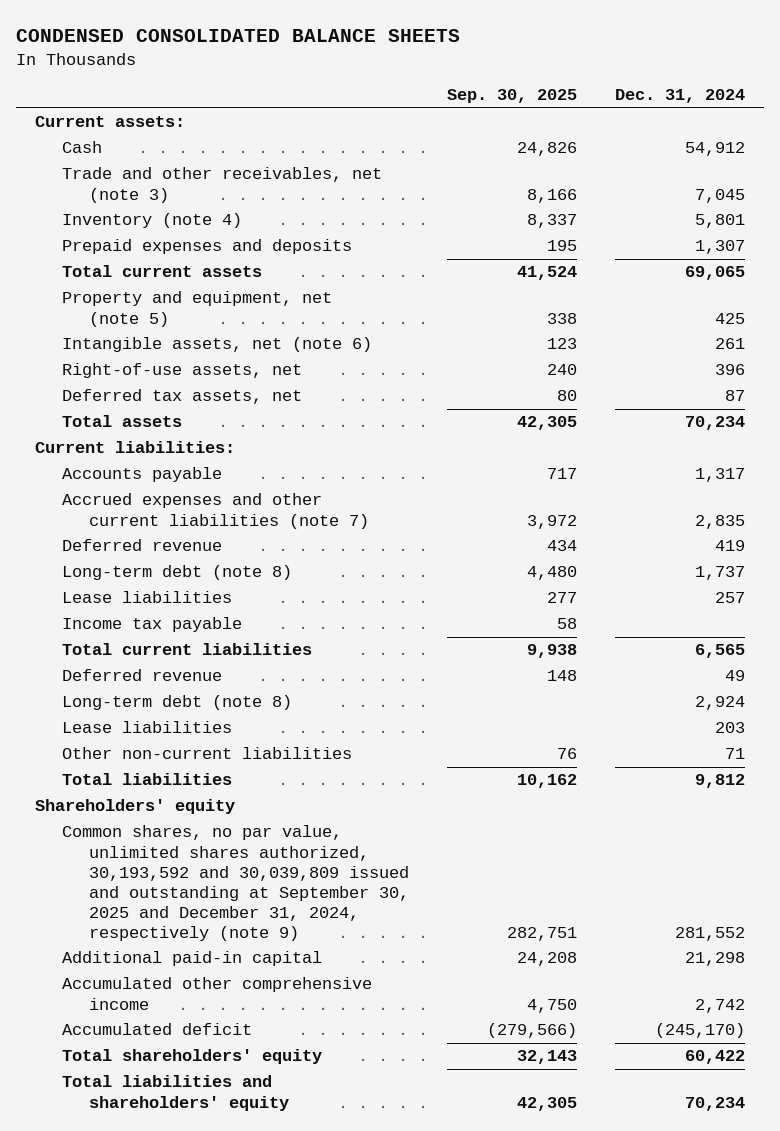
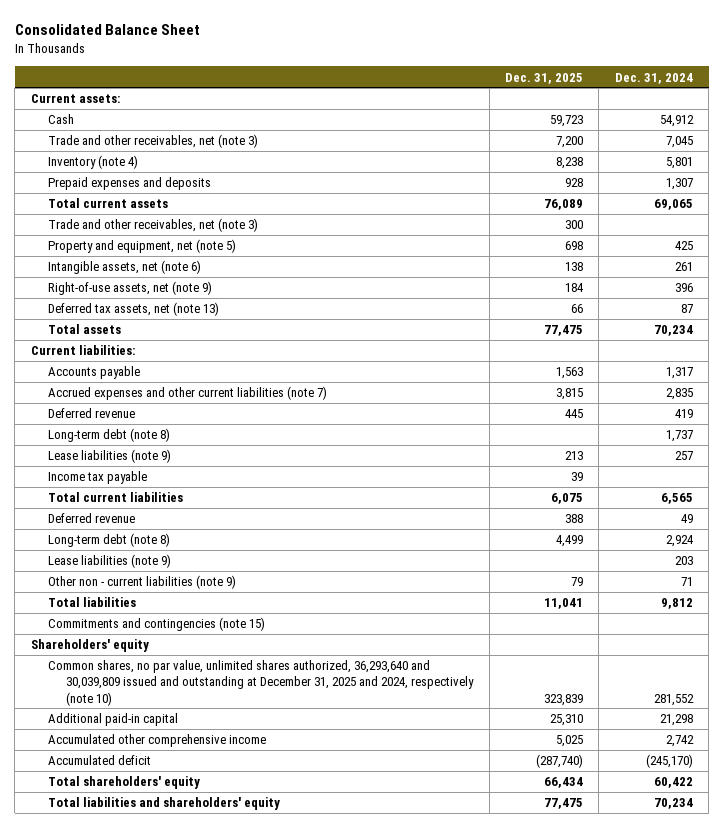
[15,29,460,43] CONDENSED CONSOLIDATED BALANCE SHEETS -> [14,24,200,36] Consolidated Balance Sheet
[446,89,577,104] Sep. 30, 2025 -> none
none -> [505,72,584,84] Dec. 31, 2025
none -> [48,218,259,233] Trade and other receivables, net (note 3)
[61,363,302,379] Right-of-use assets, net -> [48,281,213,296] Right-of-use assets, net (note 9)
[61,389,302,405] Deferred tax assets, net -> [48,302,220,317] Deferred tax assets, net (note 13)
[61,591,232,604] Lease liabilities -> [48,449,172,464] Lease liabilities (note 9)
[61,721,232,734] Lease liabilities -> [48,554,172,569] Lease liabilities (note 9)
[61,747,352,760] Other non-current liabilities -> [48,575,237,590] Other non - current liabilities (note 9)
none -> [48,617,266,632] Commitments and contingencies (note 15)
[61,825,409,941] Common shares, no par value, unlimited shares authorized, 30,193,592 and 30,039,809 issued and outstanding at September 30, 2025 and December 31, 2024, respectively (note 9) -> [48,660,475,706] Common shares, no par value, unlimited shares authorized, 36,293,640 and 30,039,809 issued and outstanding at December 31, 2025 and 2024, respectively (note 10)

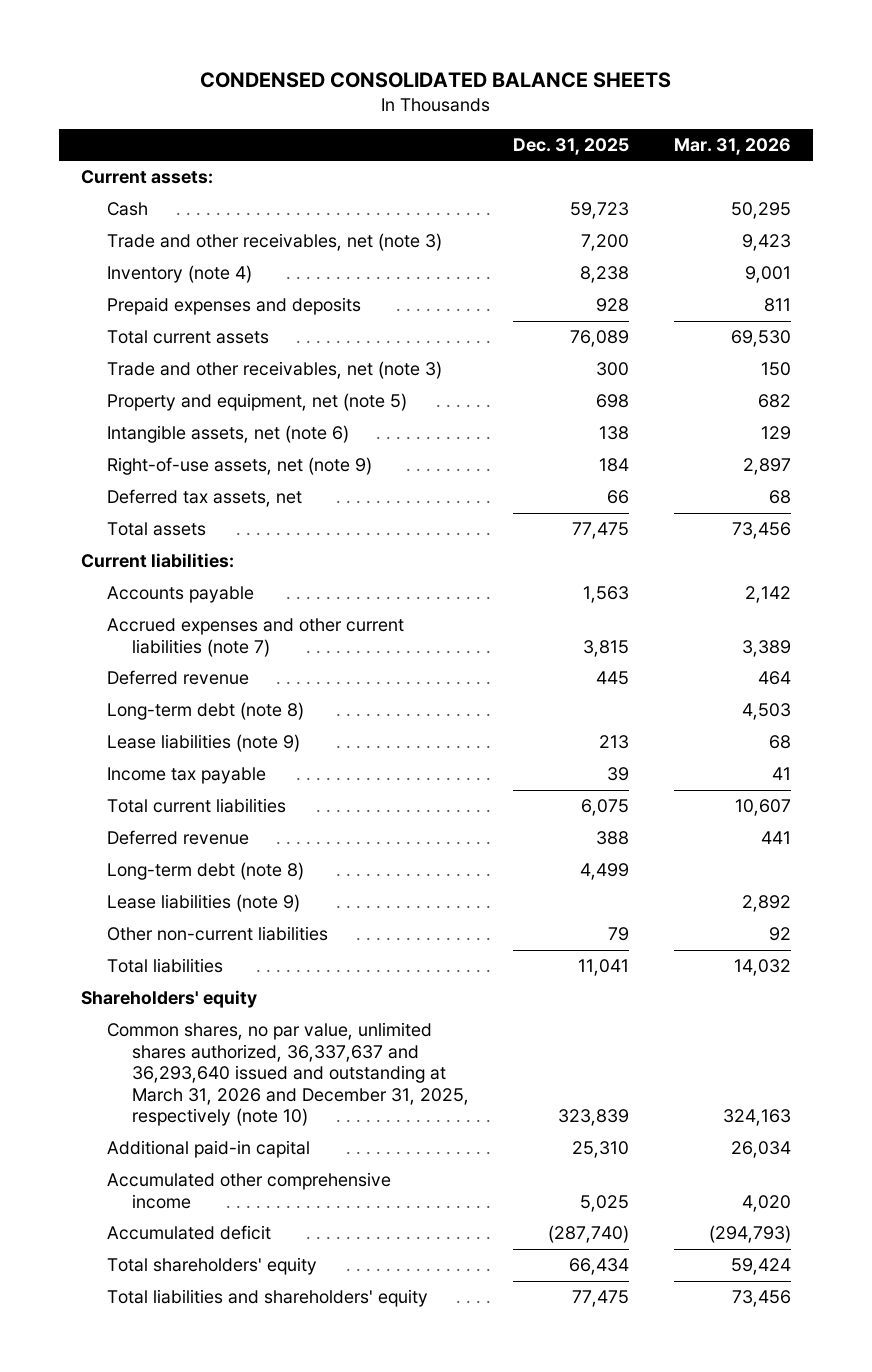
[14,24,200,36] Consolidated Balance Sheet -> [199,71,671,88] CONDENSED CONSOLIDATED BALANCE SHEETS
[614,72,693,84] Dec. 31, 2024 -> none
none -> [673,137,791,155] Mar. 31, 2026
[48,302,220,317] Deferred tax assets, net (note 13) -> [106,489,302,508] Deferred tax assets, net
[48,575,237,590] Other non - current liabilities (note 9) -> [106,926,328,942] Other non-current liabilities
[48,617,266,632] Commitments and contingencies (note 15) -> none
[48,660,475,706] Common shares, no par value, unlimited shares authorized, 36,293,640 and 30,039,809 issued and outstanding at December 31, 2025 and 2024, respectively (note 10) -> [106,1022,470,1127] Common shares, no par value, unlimited shares authorized, 36,337,637 and 36,293,640 issued and outstanding at March 31, 2026 and December 31, 2025, respectively (note 10)

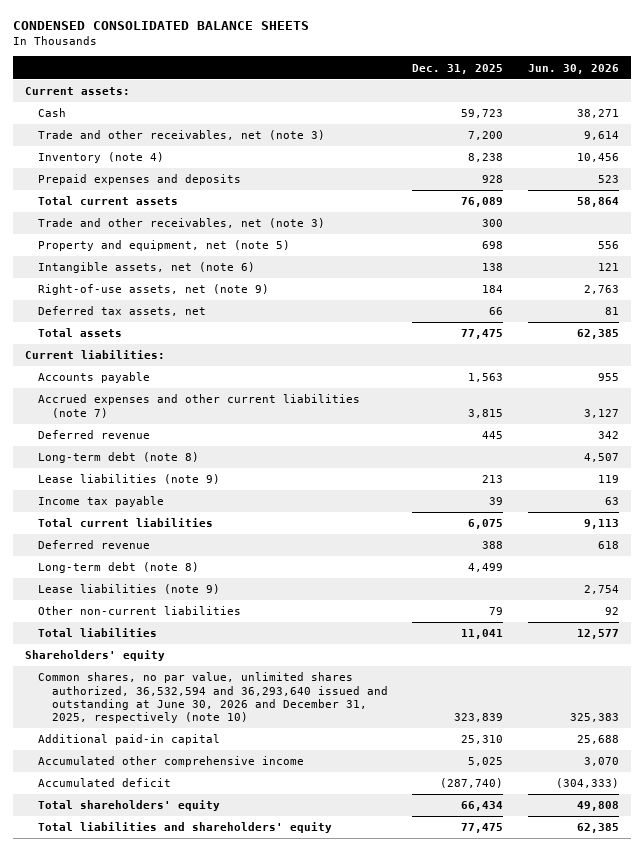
[673,137,791,155] Mar. 31, 2026 -> none
none -> [527,63,619,74] Jun. 30, 2026
[106,1022,470,1127] Common shares, no par value, unlimited shares authorized, 36,337,637 and 36,293,640 issued and outstanding at March 31, 2026 and December 31, 2025, respectively (note 10) -> [38,672,388,724] Common shares, no par value, unlimited shares authorized, 36,532,594 and 36,293,640 issued and outstanding at June 30, 2026 and December 31, 2025, respectively (note 10)

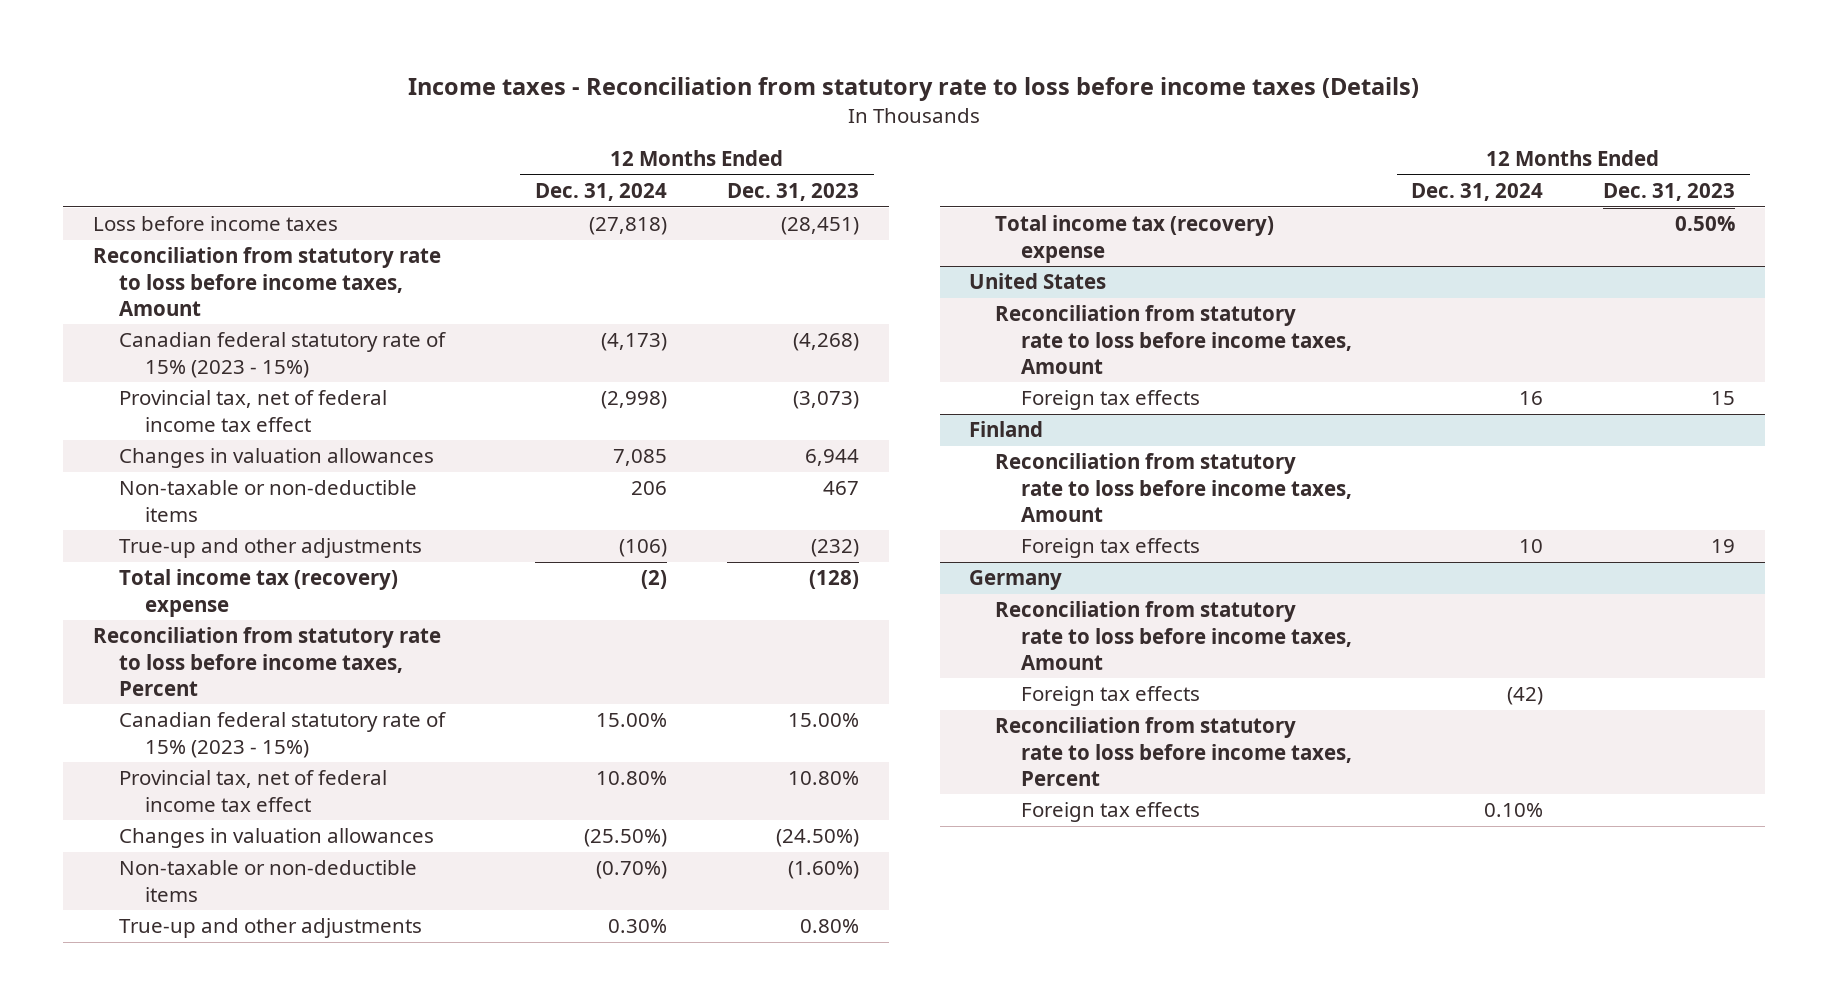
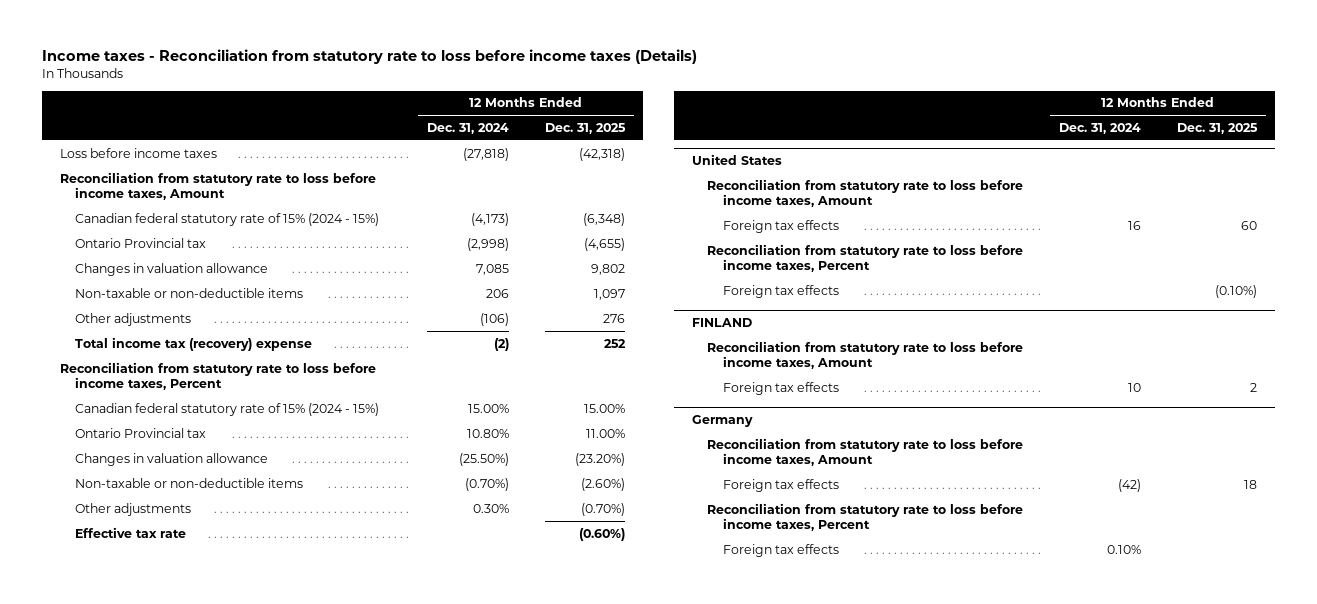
[726,183,859,202] Dec. 31, 2023 -> none
none -> [545,122,627,134] Dec. 31, 2025
[118,332,446,378] Canadian federal statutory rate of 15% (2023 - 15%) -> [75,212,380,226] Canadian federal statutory rate of 15% (2024 - 15%)
[118,390,387,432] Provincial tax, net of federal income tax effect -> [75,237,207,248] Ontario Provincial tax
[118,448,434,469] Changes in valuation allowances -> [75,262,269,276] Changes in valuation allowance
[118,538,422,559] True-up and other adjustments -> [75,312,192,326] Other adjustments
[118,712,446,758] Canadian federal statutory rate of 15% (2023 - 15%) -> [75,402,380,416] Canadian federal statutory rate of 15% (2024 - 15%)
[118,770,387,812] Provincial tax, net of federal income tax effect -> [75,427,207,438] Ontario Provincial tax
[118,828,434,849] Changes in valuation allowances -> [75,452,269,466] Changes in valuation allowance
[118,918,422,939] True-up and other adjustments -> [75,502,192,516] Other adjustments
[995,215,1275,263] Total income tax (recovery) expense -> [75,526,187,538] Effective tax rate
none -> [707,243,1024,272] Reconciliation from statutory rate to loss before income taxes, Percent
none -> [722,284,839,298] Foreign tax effects
[969,421,1044,438] Finland -> [691,318,752,328] FINLAND

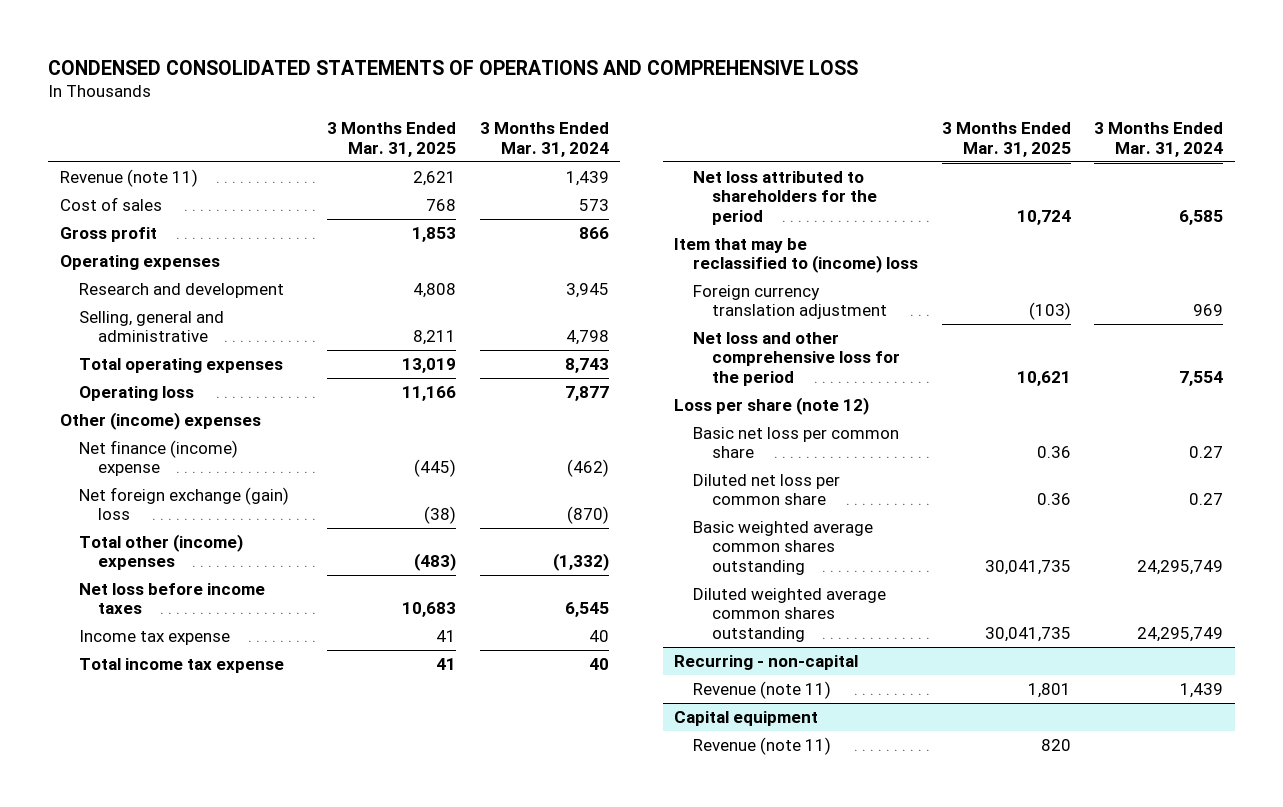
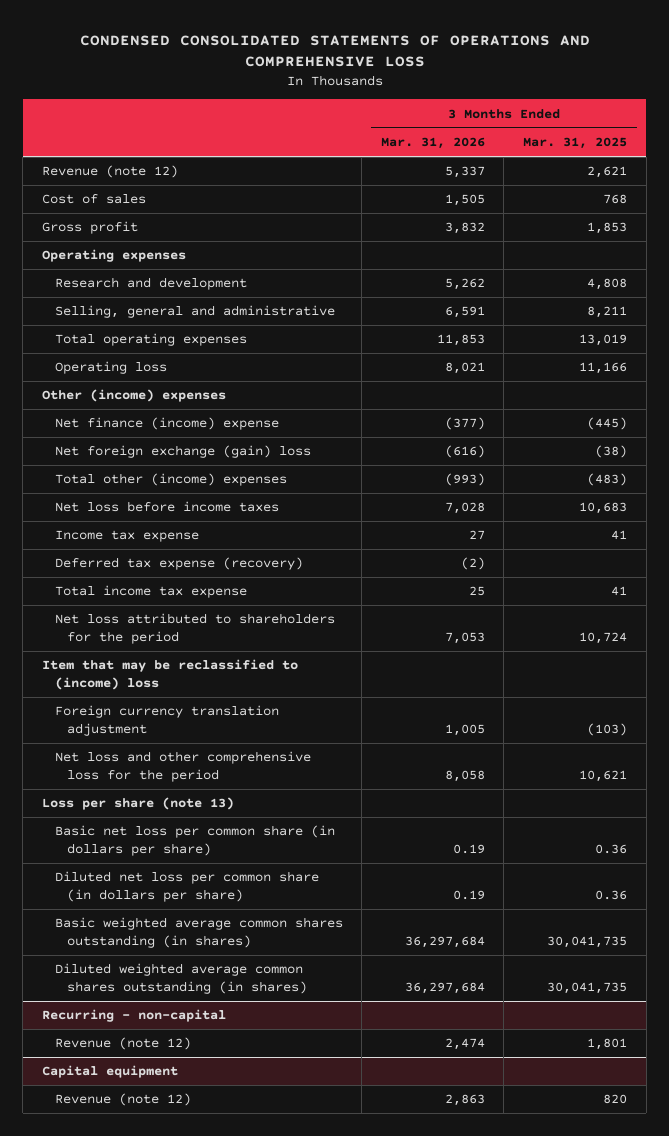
[479,122,609,157] 3 Months Ended Mar. 31, 2024 -> none
none -> [380,137,485,150] Mar. 31, 2026
[60,168,199,187] Revenue (note 11) -> [42,165,179,179] Revenue (note 12)
none -> [54,557,303,571] Deferred tax expense (recovery)
[674,396,870,415] Loss per share (note 12) -> [42,797,235,811] Loss per share (note 13)
[693,426,900,459] Basic net loss per common share -> [54,825,335,856] Basic net loss per common share (in dollars per share)
[693,473,841,506] Diluted net loss per common share -> [54,871,319,902] Diluted net loss per common share (in dollars per share)
[693,520,874,575] Basic weighted average common shares outstanding -> [54,917,343,948] Basic weighted average common shares outstanding (in shares)
[693,587,887,642] Diluted weighted average common shares outstanding -> [54,963,308,994] Diluted weighted average common shares outstanding (in shares)
[693,680,832,699] Revenue (note 11) -> [54,1037,191,1051] Revenue (note 12)
[693,736,832,755] Revenue (note 11) -> [54,1093,191,1107] Revenue (note 12)

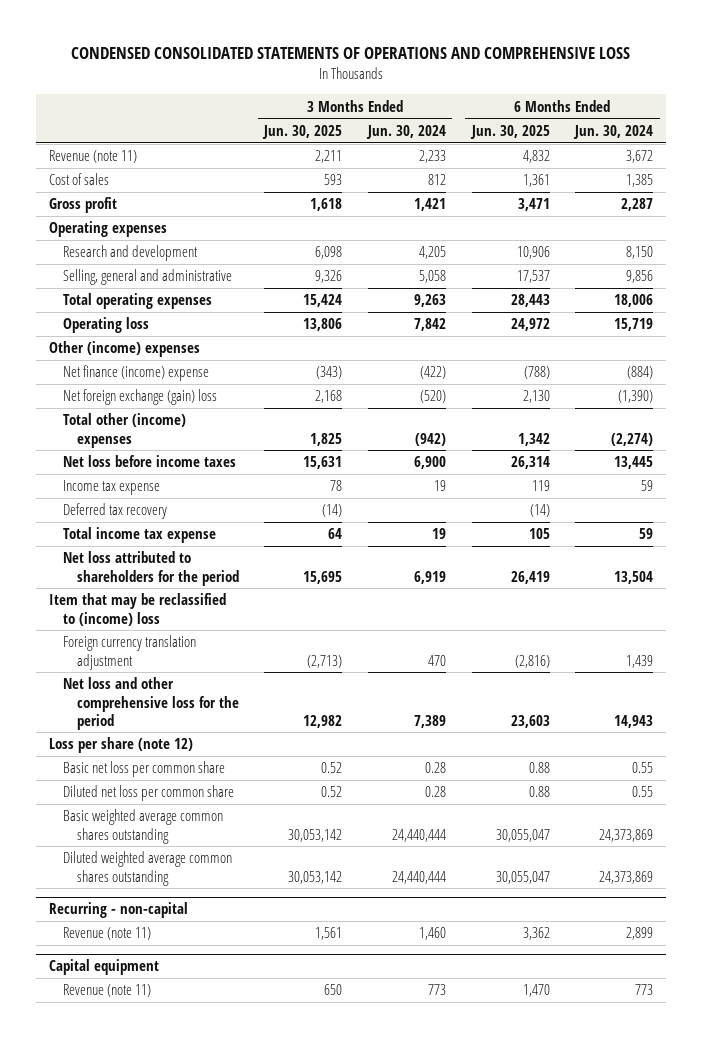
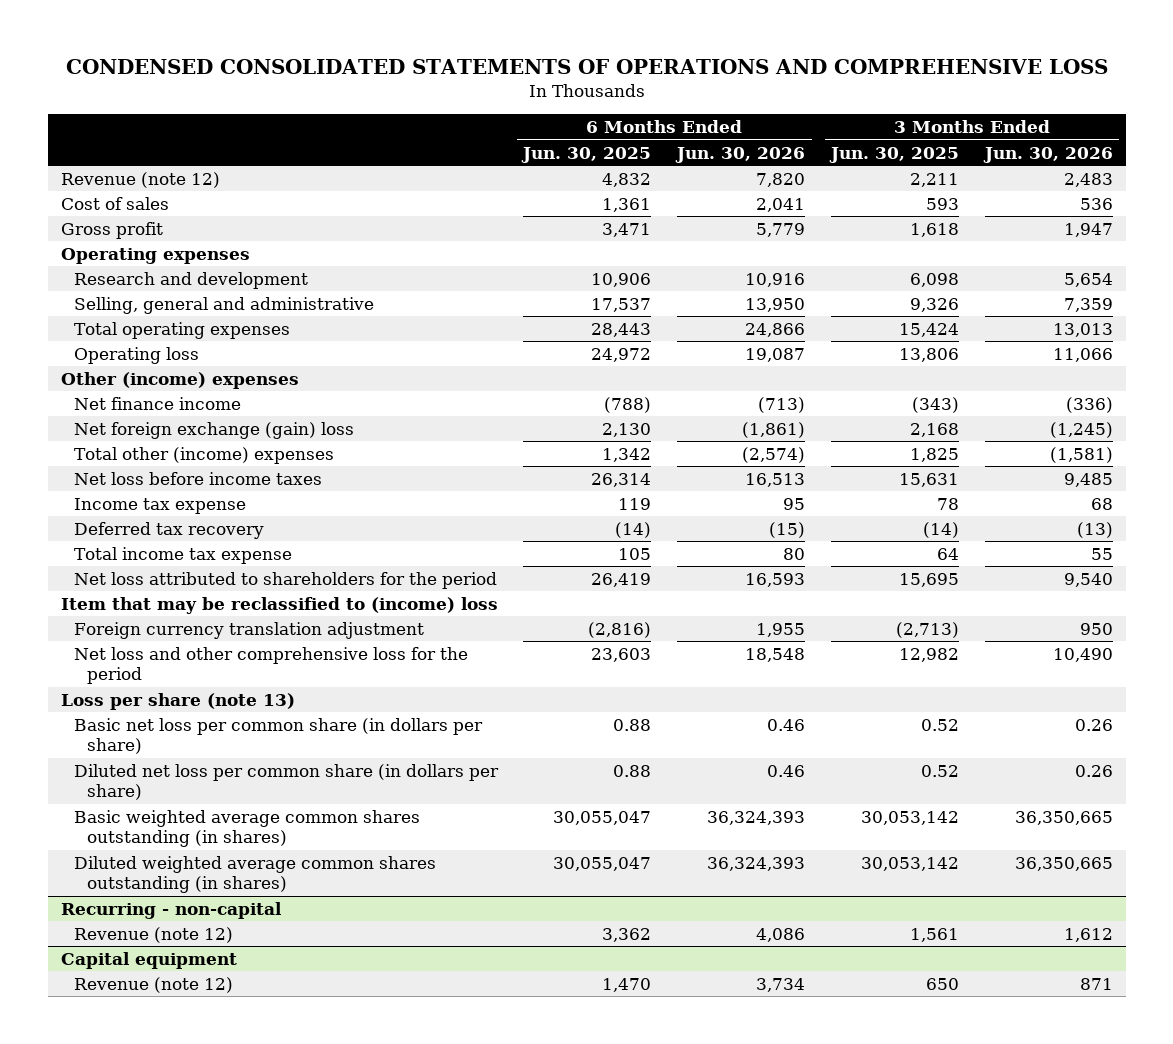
[365,124,446,139] Jun. 30, 2024 -> none
[573,124,654,139] Jun. 30, 2024 -> none
none -> [675,146,806,163] Jun. 30, 2026
none -> [982,146,1113,163] Jun. 30, 2026
[48,150,137,164] Revenue (note 11) -> [60,171,220,188] Revenue (note 12)
[62,365,209,382] Net finance (income) expense -> [73,396,241,410] Net finance income
[48,737,193,754] Loss per share (note 12) -> [60,692,295,710] Loss per share (note 13)
[62,761,225,778] Basic net loss per common share -> [73,717,483,755] Basic net loss per common share (in dollars per share)
[62,785,234,802] Diluted net loss per common share -> [73,763,499,801] Diluted net loss per common share (in dollars per share)
[62,809,223,844] Basic weighted average common shares outstanding -> [73,809,420,848] Basic weighted average common shares outstanding (in shares)
[62,851,232,886] Diluted weighted average common shares outstanding -> [73,855,436,894] Diluted weighted average common shares outstanding (in shares)
[62,927,151,941] Revenue (note 11) -> [73,926,233,943] Revenue (note 12)
[62,984,151,998] Revenue (note 11) -> [73,976,233,993] Revenue (note 12)

